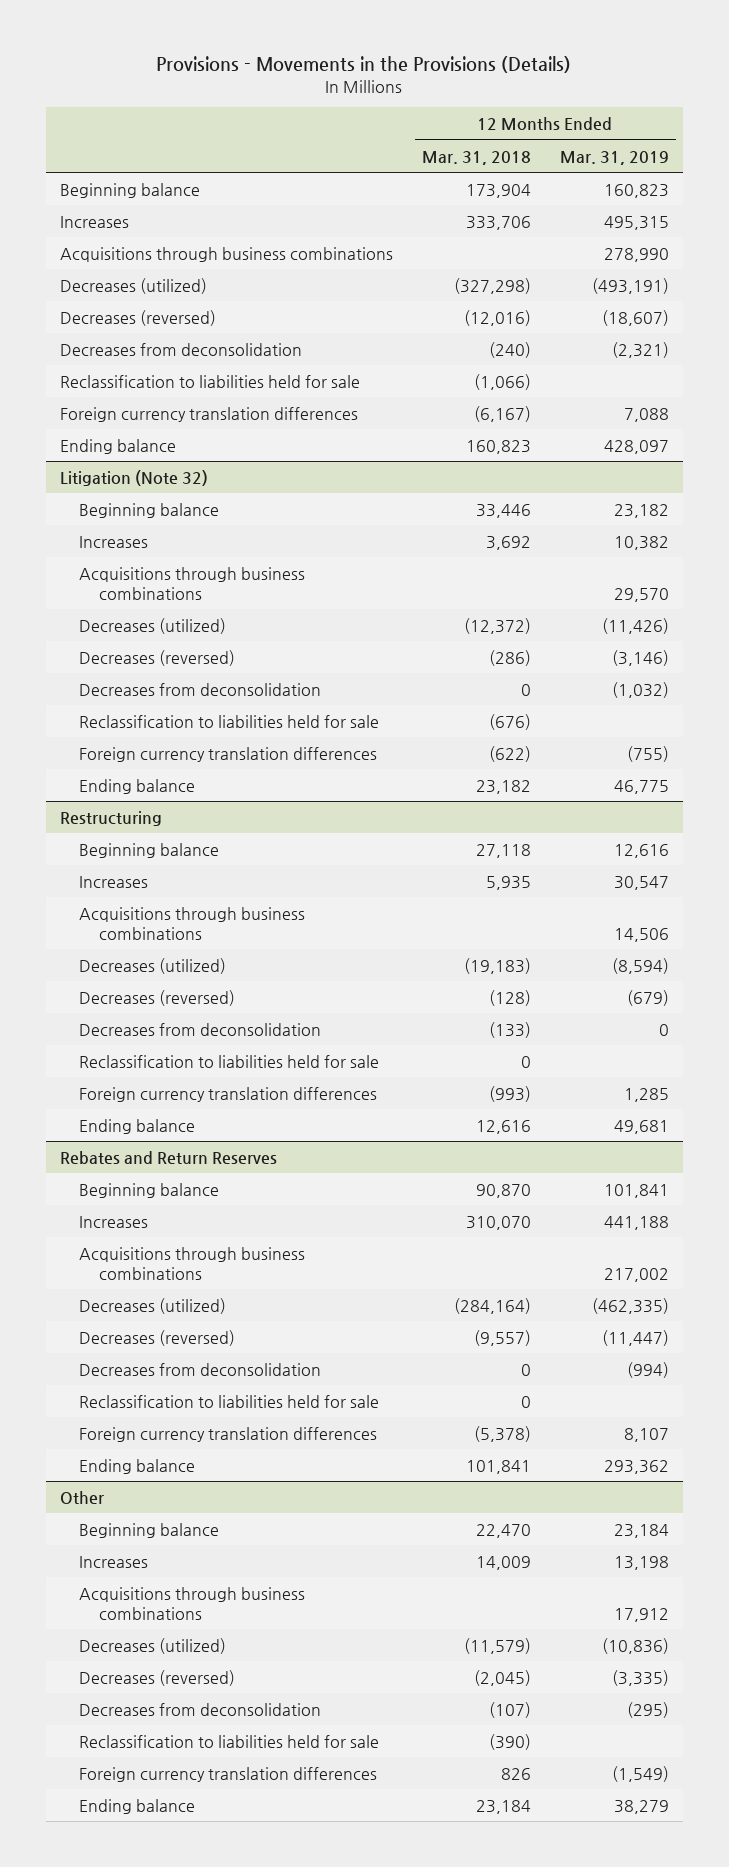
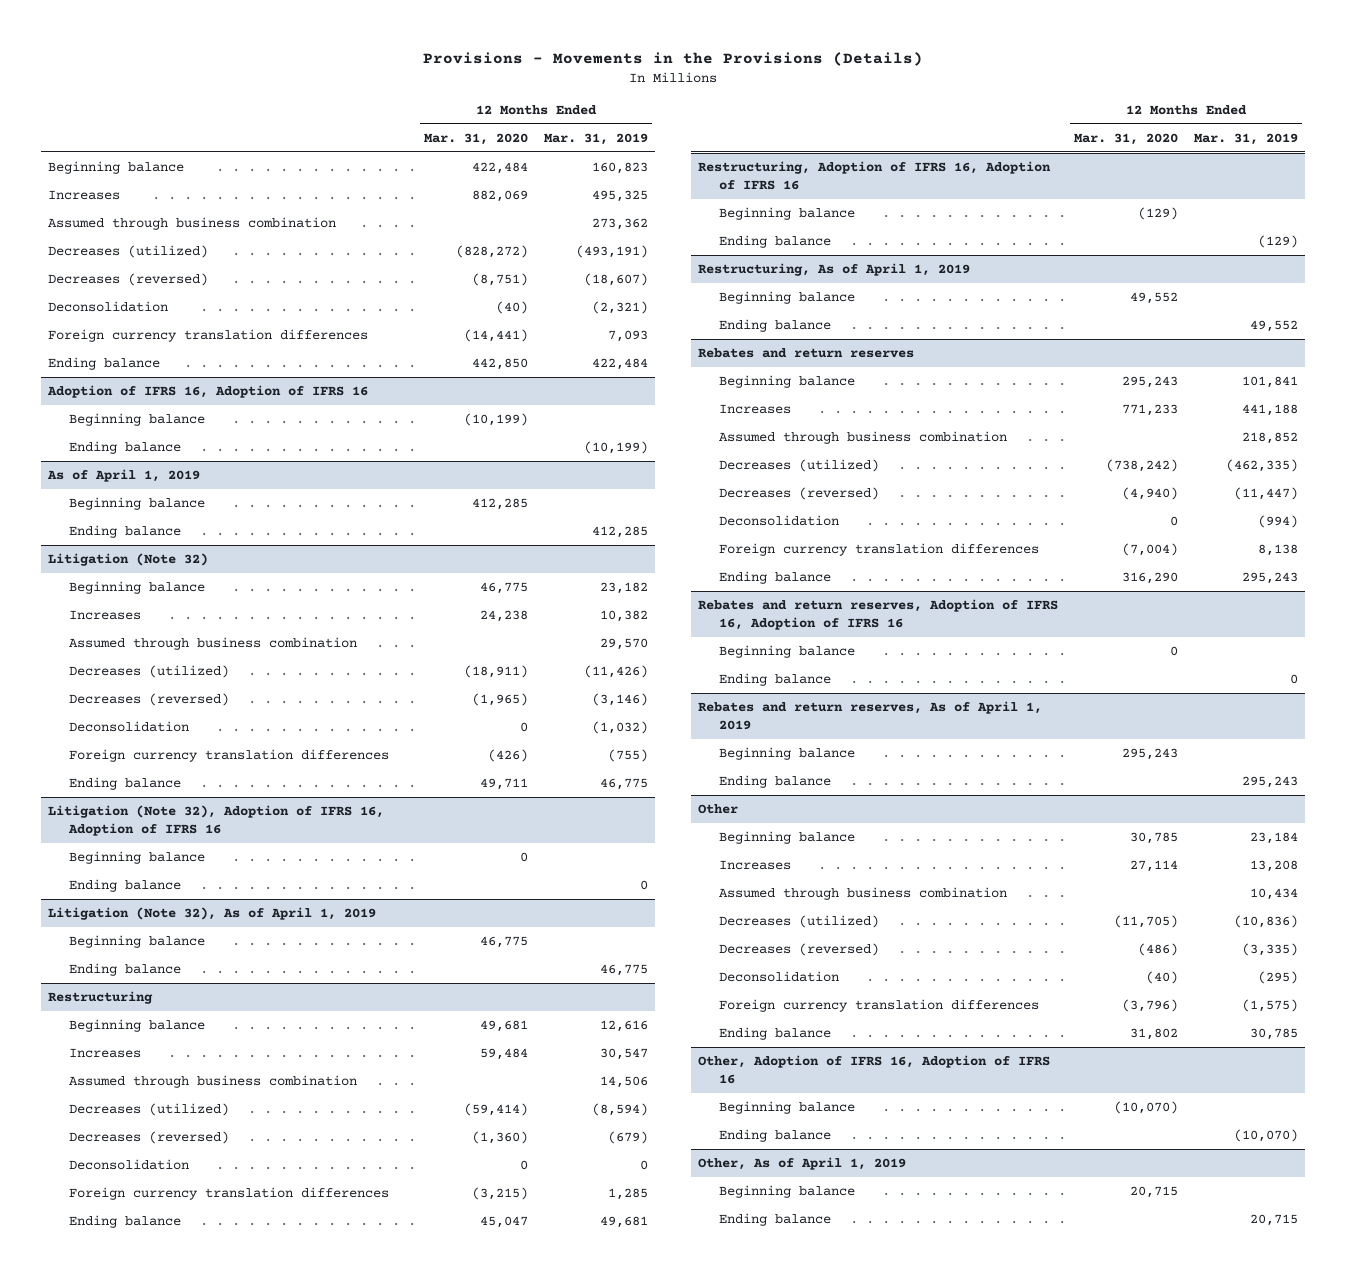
[421,150,531,165] Mar. 31, 2018 -> none
none -> [424,132,529,145] Mar. 31, 2020
[603,215,669,230] 495,315 -> [591,190,648,203] 495,325
[60,246,394,262] Acquisitions through business combinations -> [48,217,337,231] Assumed through business combination
[603,247,669,262] 278,990 -> [591,218,648,231] 273,362
[60,374,361,388] Reclassification to liabilities held for sale -> none
[60,342,303,356] Decreases from deconsolidation -> [48,301,169,313] Deconsolidation
[623,407,669,422] 7,088 -> [607,330,648,343] 7,093
[603,439,669,454] 428,097 -> [591,358,648,371] 422,484
none -> [47,385,369,399] Adoption of IFRS 16, Adoption of IFRS 16
none -> [68,413,205,427] Beginning balance
none -> [68,441,181,455] Ending balance
none -> [47,469,201,483] As of April 1, 2019
none -> [68,497,205,511] Beginning balance
none -> [68,525,181,539] Ending balance
[79,566,306,600] Acquisitions through business combinations -> [68,637,357,651] Assumed through business combination
[79,714,380,728] Reclassification to liabilities held for sale -> none
[79,682,322,696] Decreases from deconsolidation -> [68,721,189,733] Deconsolidation
none -> [48,805,385,836] Litigation (Note 32), Adoption of IFRS 16, Adoption of IFRS 16
none -> [68,851,205,865] Beginning balance
none -> [68,879,181,893] Ending balance
none -> [48,907,377,921] Litigation (Note 32), As of April 1, 2019
none -> [68,935,205,949] Beginning balance
none -> [68,963,181,977] Ending balance
[79,906,306,940] Acquisitions through business combinations -> [68,1075,357,1089] Assumed through business combination
[79,1054,380,1068] Reclassification to liabilities held for sale -> none
[79,1022,322,1036] Decreases from deconsolidation -> [68,1159,189,1171] Deconsolidation
none -> [698,161,1052,190] Restructuring, Adoption of IFRS 16, Adoption of IFRS 16
none -> [718,207,855,221] Beginning balance
none -> [718,235,831,249] Ending balance
none -> [698,263,971,277] Restructuring, As of April 1, 2019
none -> [718,291,855,305] Beginning balance
none -> [718,319,831,333] Ending balance
[60,1150,278,1164] Rebates and Return Reserves -> [698,348,915,359] Rebates and return reserves
[79,1246,306,1280] Acquisitions through business combinations -> [718,431,1007,445] Assumed through business combination
[603,1267,669,1282] 217,002 -> [1241,432,1298,445] 218,852
[79,1394,380,1408] Reclassification to liabilities held for sale -> none
[79,1362,322,1376] Decreases from deconsolidation -> [718,515,839,527] Deconsolidation
[623,1427,669,1442] 8,107 -> [1257,544,1298,557] 8,138
[603,1459,669,1474] 293,362 -> [1241,572,1298,585] 295,243
none -> [698,599,1059,630] Rebates and return reserves, Adoption of IFRS 16, Adoption of IFRS 16
none -> [718,645,855,659] Beginning balance
none -> [718,673,831,687] Ending balance
none -> [698,701,1043,730] Rebates and return reserves, As of April 1, 2019
none -> [718,747,855,761] Beginning balance
none -> [718,775,831,789] Ending balance
[613,1555,669,1570] 13,198 -> [1249,860,1298,873] 13,208
[79,1586,306,1620] Acquisitions through business combinations -> [718,887,1007,901] Assumed through business combination
[613,1607,669,1622] 17,912 -> [1249,888,1298,901] 10,434
[79,1734,380,1748] Reclassification to liabilities held for sale -> none
[79,1702,322,1716] Decreases from deconsolidation -> [718,971,839,983] Deconsolidation
[611,1765,669,1782] (1,549) -> [1241,999,1298,1013] (1,575)
[613,1799,669,1814] 38,279 -> [1249,1028,1298,1041] 30,785
none -> [698,1055,1051,1084] Other, Adoption of IFRS 16, Adoption of IFRS 16
none -> [718,1101,855,1115] Beginning balance
none -> [718,1129,831,1143] Ending balance
none -> [698,1157,907,1171] Other, As of April 1, 2019
none -> [718,1185,855,1199] Beginning balance
none -> [718,1213,831,1227] Ending balance

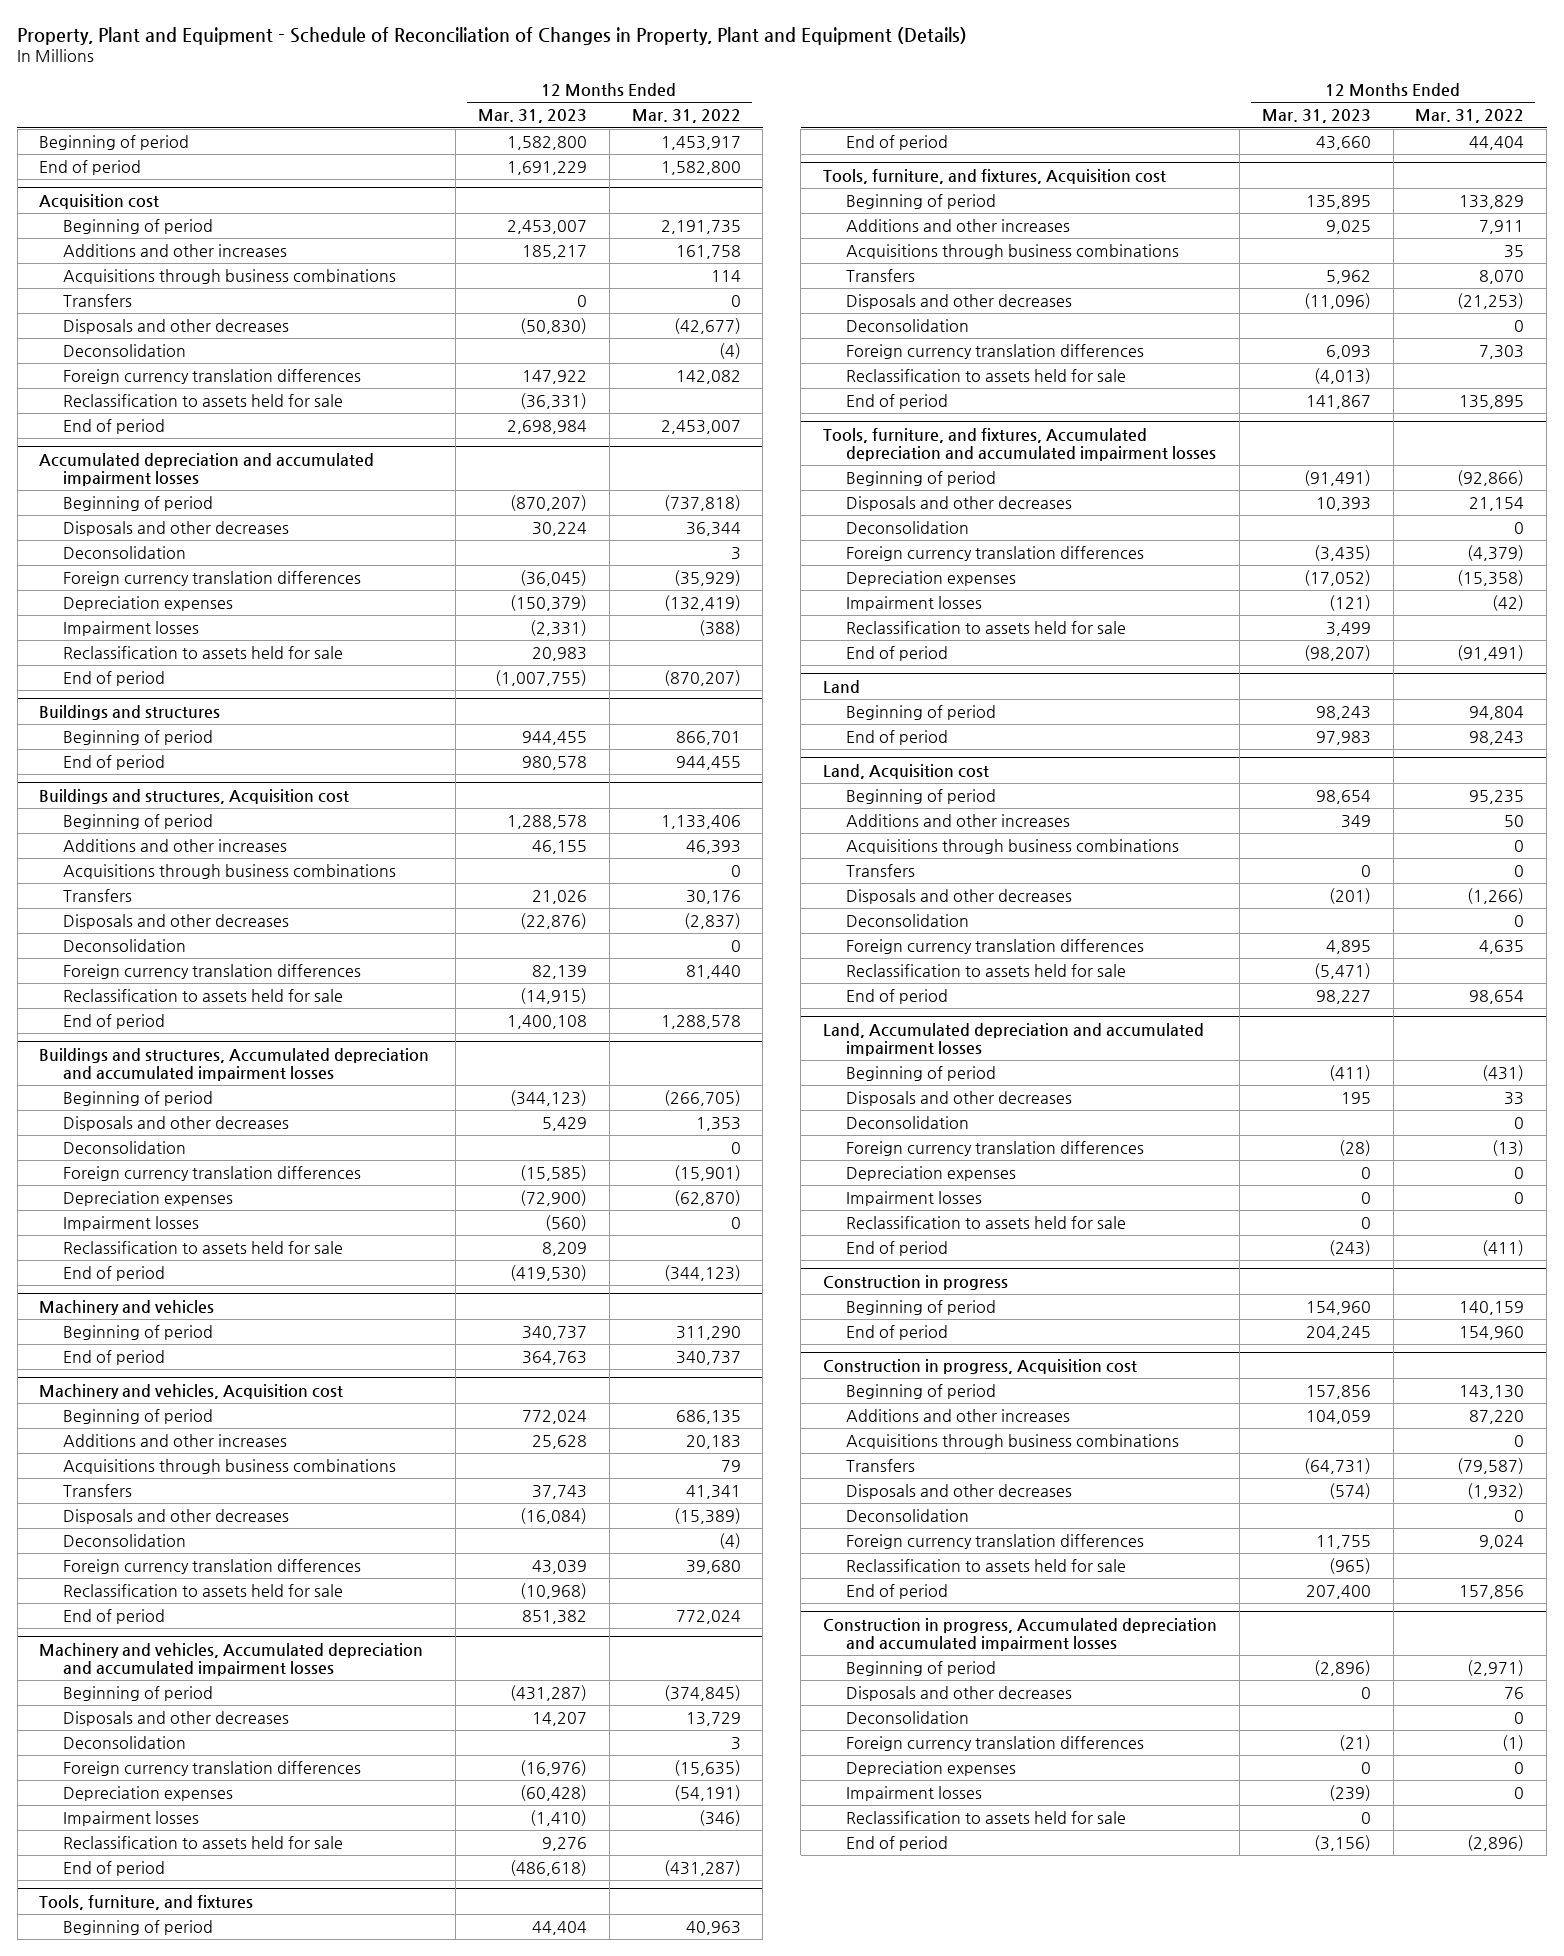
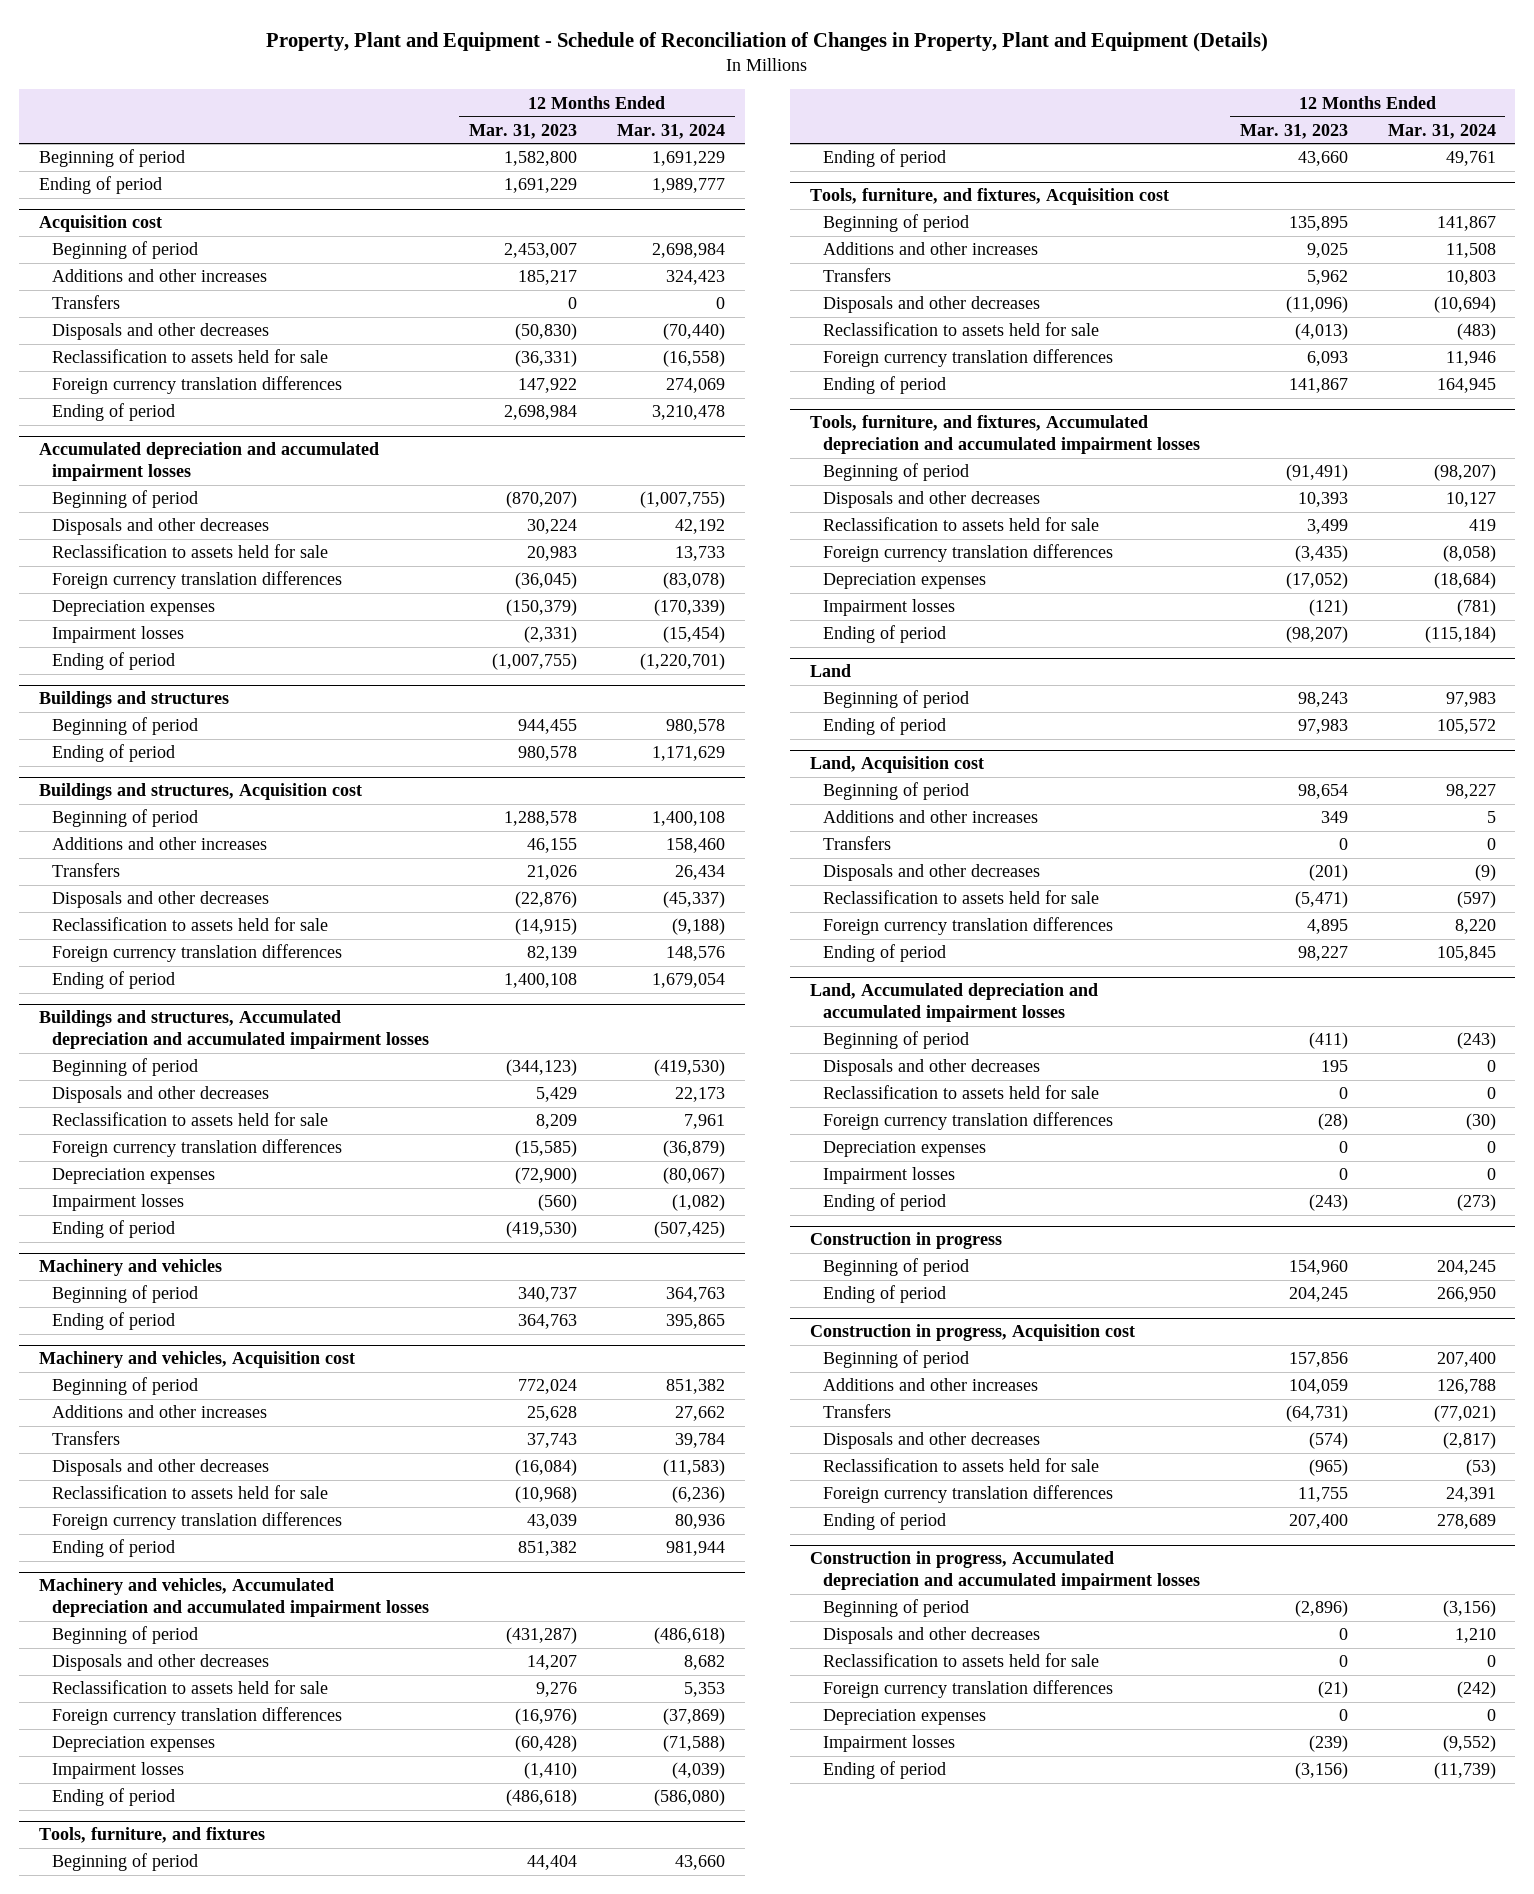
[631,109,741,124] Mar. 31, 2022 -> none
none -> [616,123,725,139] Mar. 31, 2024
[39,160,142,176] End of period -> [38,176,162,195] Ending of period
[62,269,396,285] Acquisitions through business combinations -> none
[62,344,186,358] Deconsolidation -> none
[62,369,361,385] Foreign currency translation differences -> [52,376,343,395] Foreign currency translation differences
[62,419,165,435] End of period -> [52,403,176,422] Ending of period
[62,546,186,560] Deconsolidation -> none
[62,646,343,660] Reclassification to assets held for sale -> [52,544,329,559] Reclassification to assets held for sale
[62,671,165,687] End of period -> [52,652,176,671] Ending of period
[62,755,165,771] End of period -> [52,744,176,763] Ending of period
[62,864,396,880] Acquisitions through business combinations -> none
[62,939,186,953] Deconsolidation -> none
[62,964,361,980] Foreign currency translation differences -> [52,944,343,963] Foreign currency translation differences
[62,1014,165,1030] End of period -> [52,971,176,990] Ending of period
[62,1141,186,1155] Deconsolidation -> none
[62,1241,343,1255] Reclassification to assets held for sale -> [52,1112,329,1127] Reclassification to assets held for sale
[62,1266,165,1282] End of period -> [52,1220,176,1239] Ending of period
[62,1350,165,1366] End of period -> [52,1312,176,1331] Ending of period
[62,1459,396,1475] Acquisitions through business combinations -> none
[62,1534,186,1548] Deconsolidation -> none
[62,1559,361,1575] Foreign currency translation differences -> [52,1512,343,1531] Foreign currency translation differences
[62,1609,165,1625] End of period -> [52,1539,176,1558] Ending of period
[62,1736,186,1750] Deconsolidation -> none
[62,1836,343,1850] Reclassification to assets held for sale -> [52,1680,329,1695] Reclassification to assets held for sale
[62,1861,165,1877] End of period -> [52,1788,176,1807] Ending of period
[846,135,949,151] End of period -> [822,149,946,168] Ending of period
[846,244,1180,260] Acquisitions through business combinations -> none
[846,319,970,333] Deconsolidation -> none
[846,344,1145,360] Foreign currency translation differences -> [822,349,1113,368] Foreign currency translation differences
[846,394,949,410] End of period -> [822,376,946,395] Ending of period
[846,521,970,535] Deconsolidation -> none
[846,621,1127,635] Reclassification to assets held for sale -> [822,517,1099,532] Reclassification to assets held for sale
[846,646,949,662] End of period -> [822,625,946,644] Ending of period
[846,730,949,746] End of period -> [822,717,946,736] Ending of period
[846,839,1180,855] Acquisitions through business combinations -> none
[846,914,970,928] Deconsolidation -> none
[846,939,1145,955] Foreign currency translation differences -> [822,917,1113,936] Foreign currency translation differences
[846,989,949,1005] End of period -> [822,944,946,963] Ending of period
[846,1116,970,1130] Deconsolidation -> none
[846,1216,1127,1230] Reclassification to assets held for sale -> [822,1085,1099,1100] Reclassification to assets held for sale
[846,1241,949,1257] End of period -> [822,1193,946,1212] Ending of period
[846,1325,949,1341] End of period -> [822,1285,946,1304] Ending of period
[846,1434,1180,1450] Acquisitions through business combinations -> none
[846,1509,970,1523] Deconsolidation -> none
[846,1534,1145,1550] Foreign currency translation differences -> [822,1485,1113,1504] Foreign currency translation differences
[846,1584,949,1600] End of period -> [822,1512,946,1531] Ending of period
[846,1711,970,1725] Deconsolidation -> none
[846,1811,1127,1825] Reclassification to assets held for sale -> [822,1653,1099,1668] Reclassification to assets held for sale
[846,1836,949,1852] End of period -> [822,1761,946,1780] Ending of period

